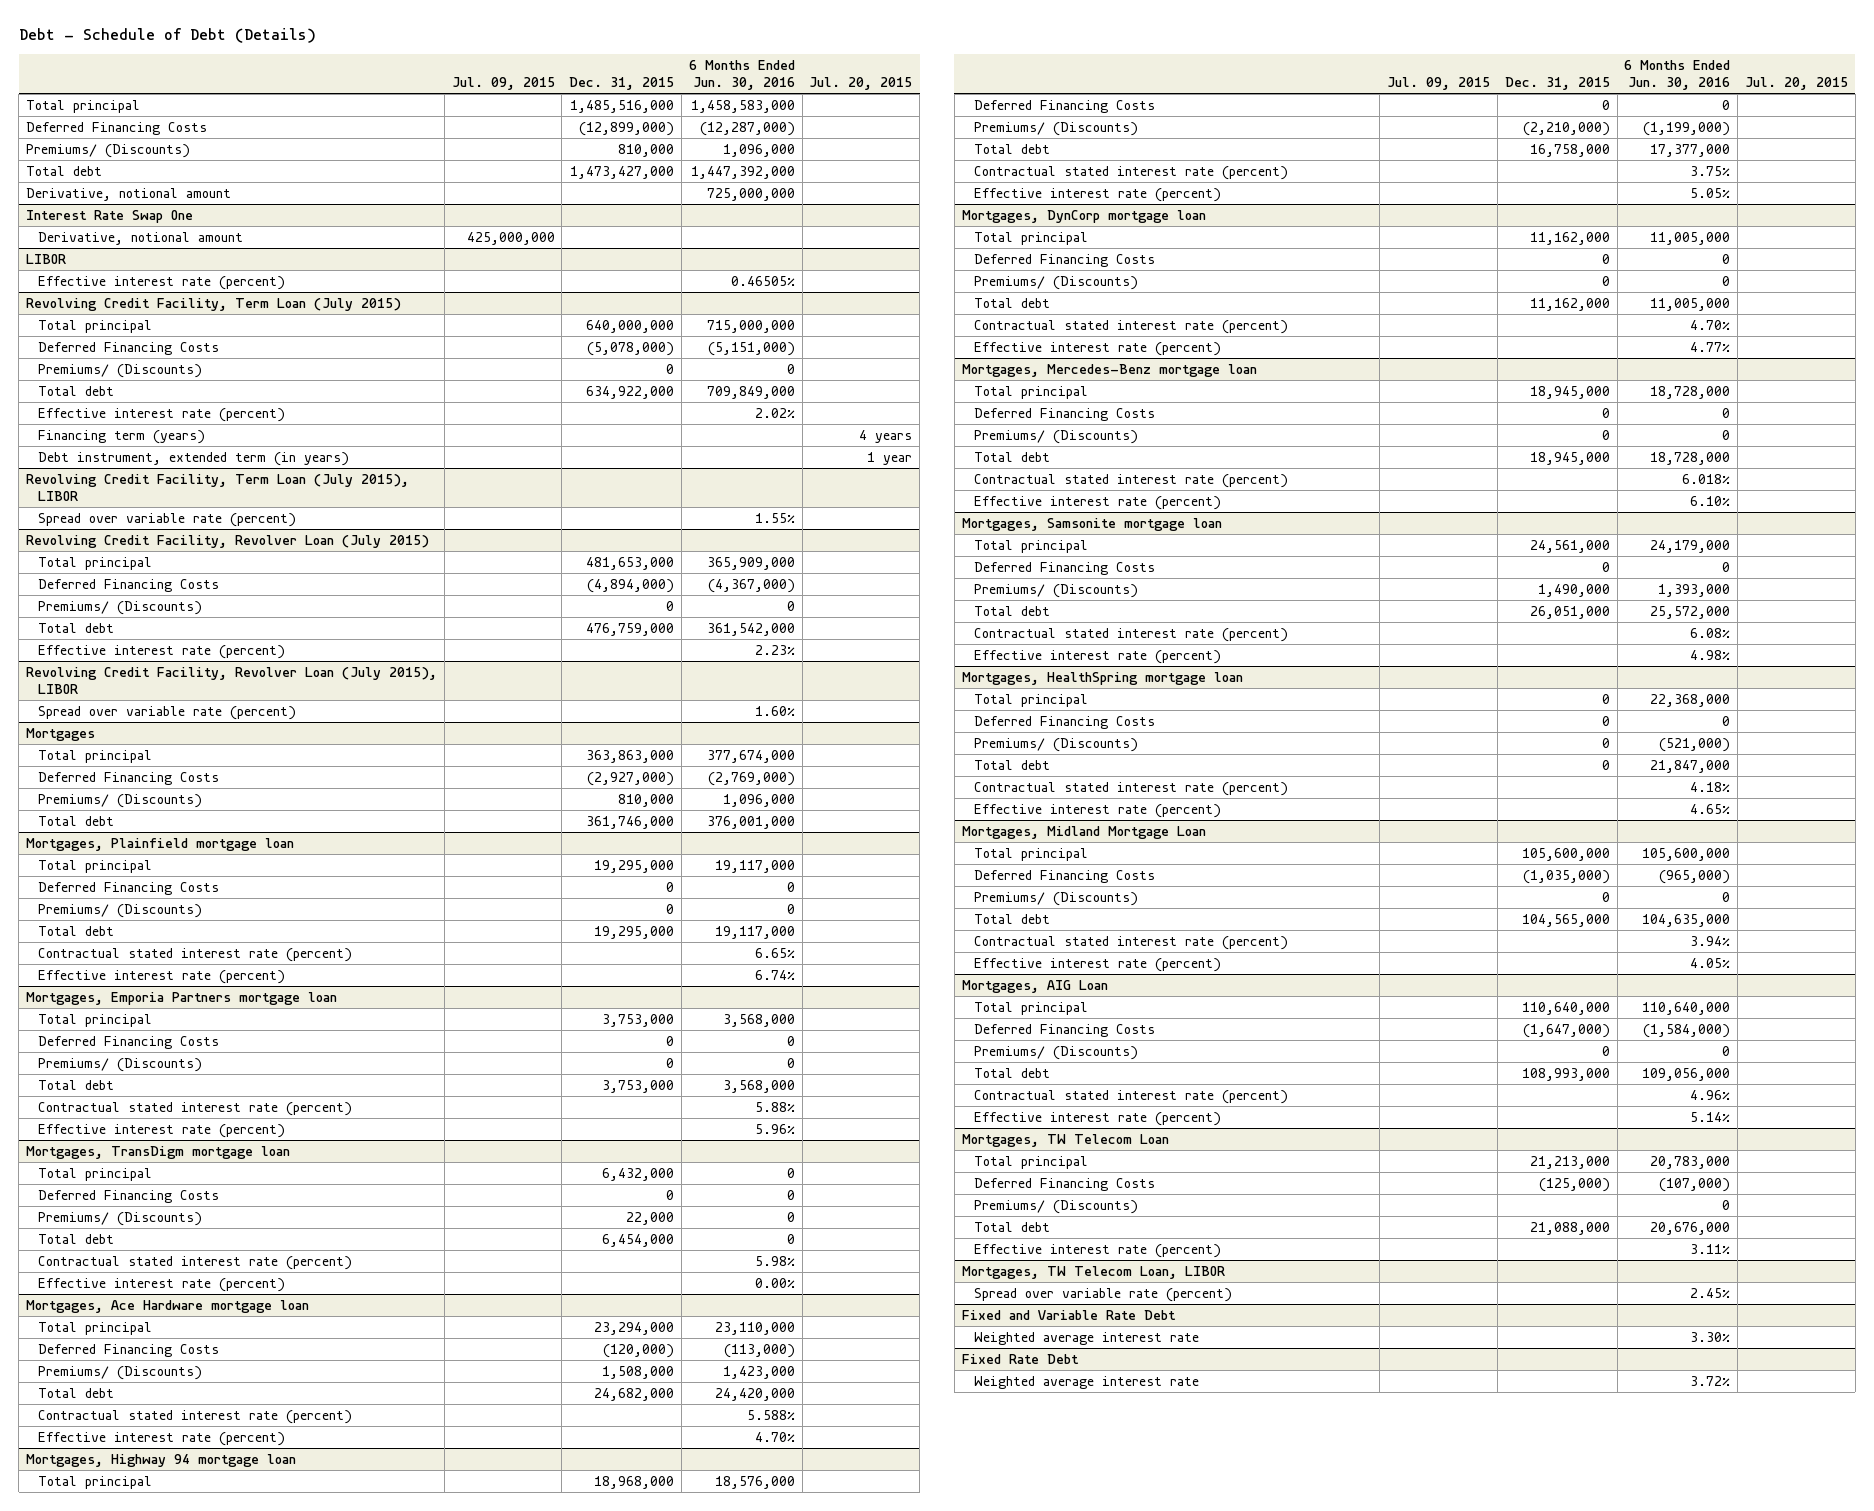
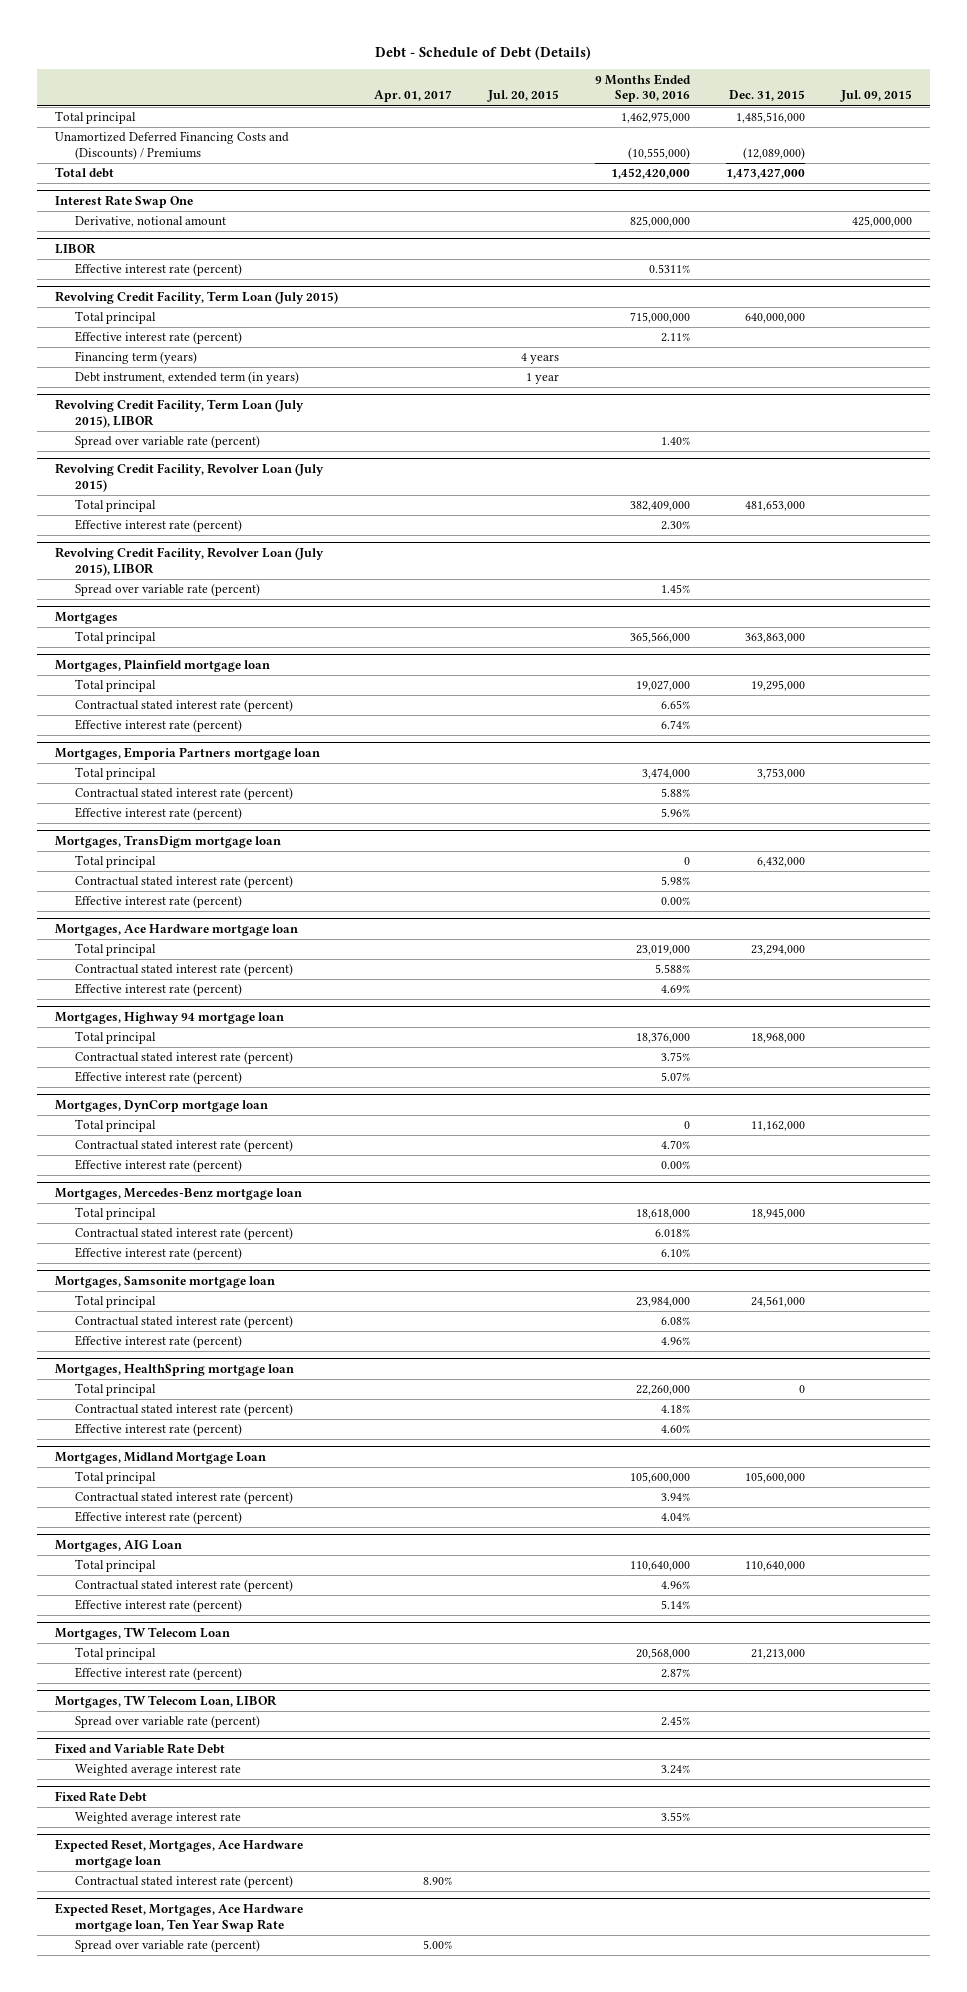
[688,59,795,91] 6 Months Ended Jun. 30, 2016 -> none
none -> [373,90,452,103] Apr. 01, 2017
none -> [595,73,692,103] 9 Months Ended Sep. 30, 2016
[25,121,207,135] Deferred Financing Costs -> none
[25,143,190,158] Premiums/ (Discounts) -> none
none -> [54,131,289,161] Unamortized Deferred Financing Costs and (Discounts) / Premiums
[25,187,231,201] Derivative, notional amount -> none
[38,341,220,355] Deferred Financing Costs -> none
[38,363,203,378] Premiums/ (Discounts) -> none
[38,385,115,396] Total debt -> none
[38,578,220,592] Deferred Financing Costs -> none
[38,600,203,615] Premiums/ (Discounts) -> none
[38,622,115,633] Total debt -> none
[38,771,220,785] Deferred Financing Costs -> none
[38,793,203,808] Premiums/ (Discounts) -> none
[38,815,115,826] Total debt -> none
[38,881,220,895] Deferred Financing Costs -> none
[38,903,203,918] Premiums/ (Discounts) -> none
[38,925,115,936] Total debt -> none
[38,1035,220,1049] Deferred Financing Costs -> none
[38,1057,203,1072] Premiums/ (Discounts) -> none
[38,1079,115,1090] Total debt -> none
[38,1189,220,1203] Deferred Financing Costs -> none
[38,1211,203,1226] Premiums/ (Discounts) -> none
[38,1233,115,1244] Total debt -> none
[38,1343,220,1357] Deferred Financing Costs -> none
[38,1365,203,1380] Premiums/ (Discounts) -> none
[38,1387,115,1398] Total debt -> none
[973,99,1155,113] Deferred Financing Costs -> none
[973,121,1138,136] Premiums/ (Discounts) -> none
[973,143,1050,154] Total debt -> none
[973,253,1155,267] Deferred Financing Costs -> none
[973,275,1138,290] Premiums/ (Discounts) -> none
[973,297,1050,308] Total debt -> none
[973,407,1155,421] Deferred Financing Costs -> none
[973,429,1138,444] Premiums/ (Discounts) -> none
[973,451,1050,462] Total debt -> none
[973,561,1155,575] Deferred Financing Costs -> none
[973,583,1138,598] Premiums/ (Discounts) -> none
[973,605,1050,616] Total debt -> none
[973,715,1155,729] Deferred Financing Costs -> none
[973,737,1138,752] Premiums/ (Discounts) -> none
[973,759,1050,770] Total debt -> none
[973,869,1155,883] Deferred Financing Costs -> none
[973,891,1138,906] Premiums/ (Discounts) -> none
[973,913,1050,924] Total debt -> none
[973,1023,1155,1037] Deferred Financing Costs -> none
[973,1045,1138,1060] Premiums/ (Discounts) -> none
[973,1067,1050,1078] Total debt -> none
[973,1177,1155,1191] Deferred Financing Costs -> none
[973,1199,1138,1214] Premiums/ (Discounts) -> none
[973,1221,1050,1232] Total debt -> none
none -> [54,1839,303,1868] Expected Reset, Mortgages, Ace Hardware mortgage loan
none -> [74,1875,293,1889] Contractual stated interest rate (percent)
none -> [54,1903,303,1932] Expected Reset, Mortgages, Ace Hardware mortgage loan, Ten Year Swap Rate
none -> [74,1939,260,1953] Spread over variable rate (percent)

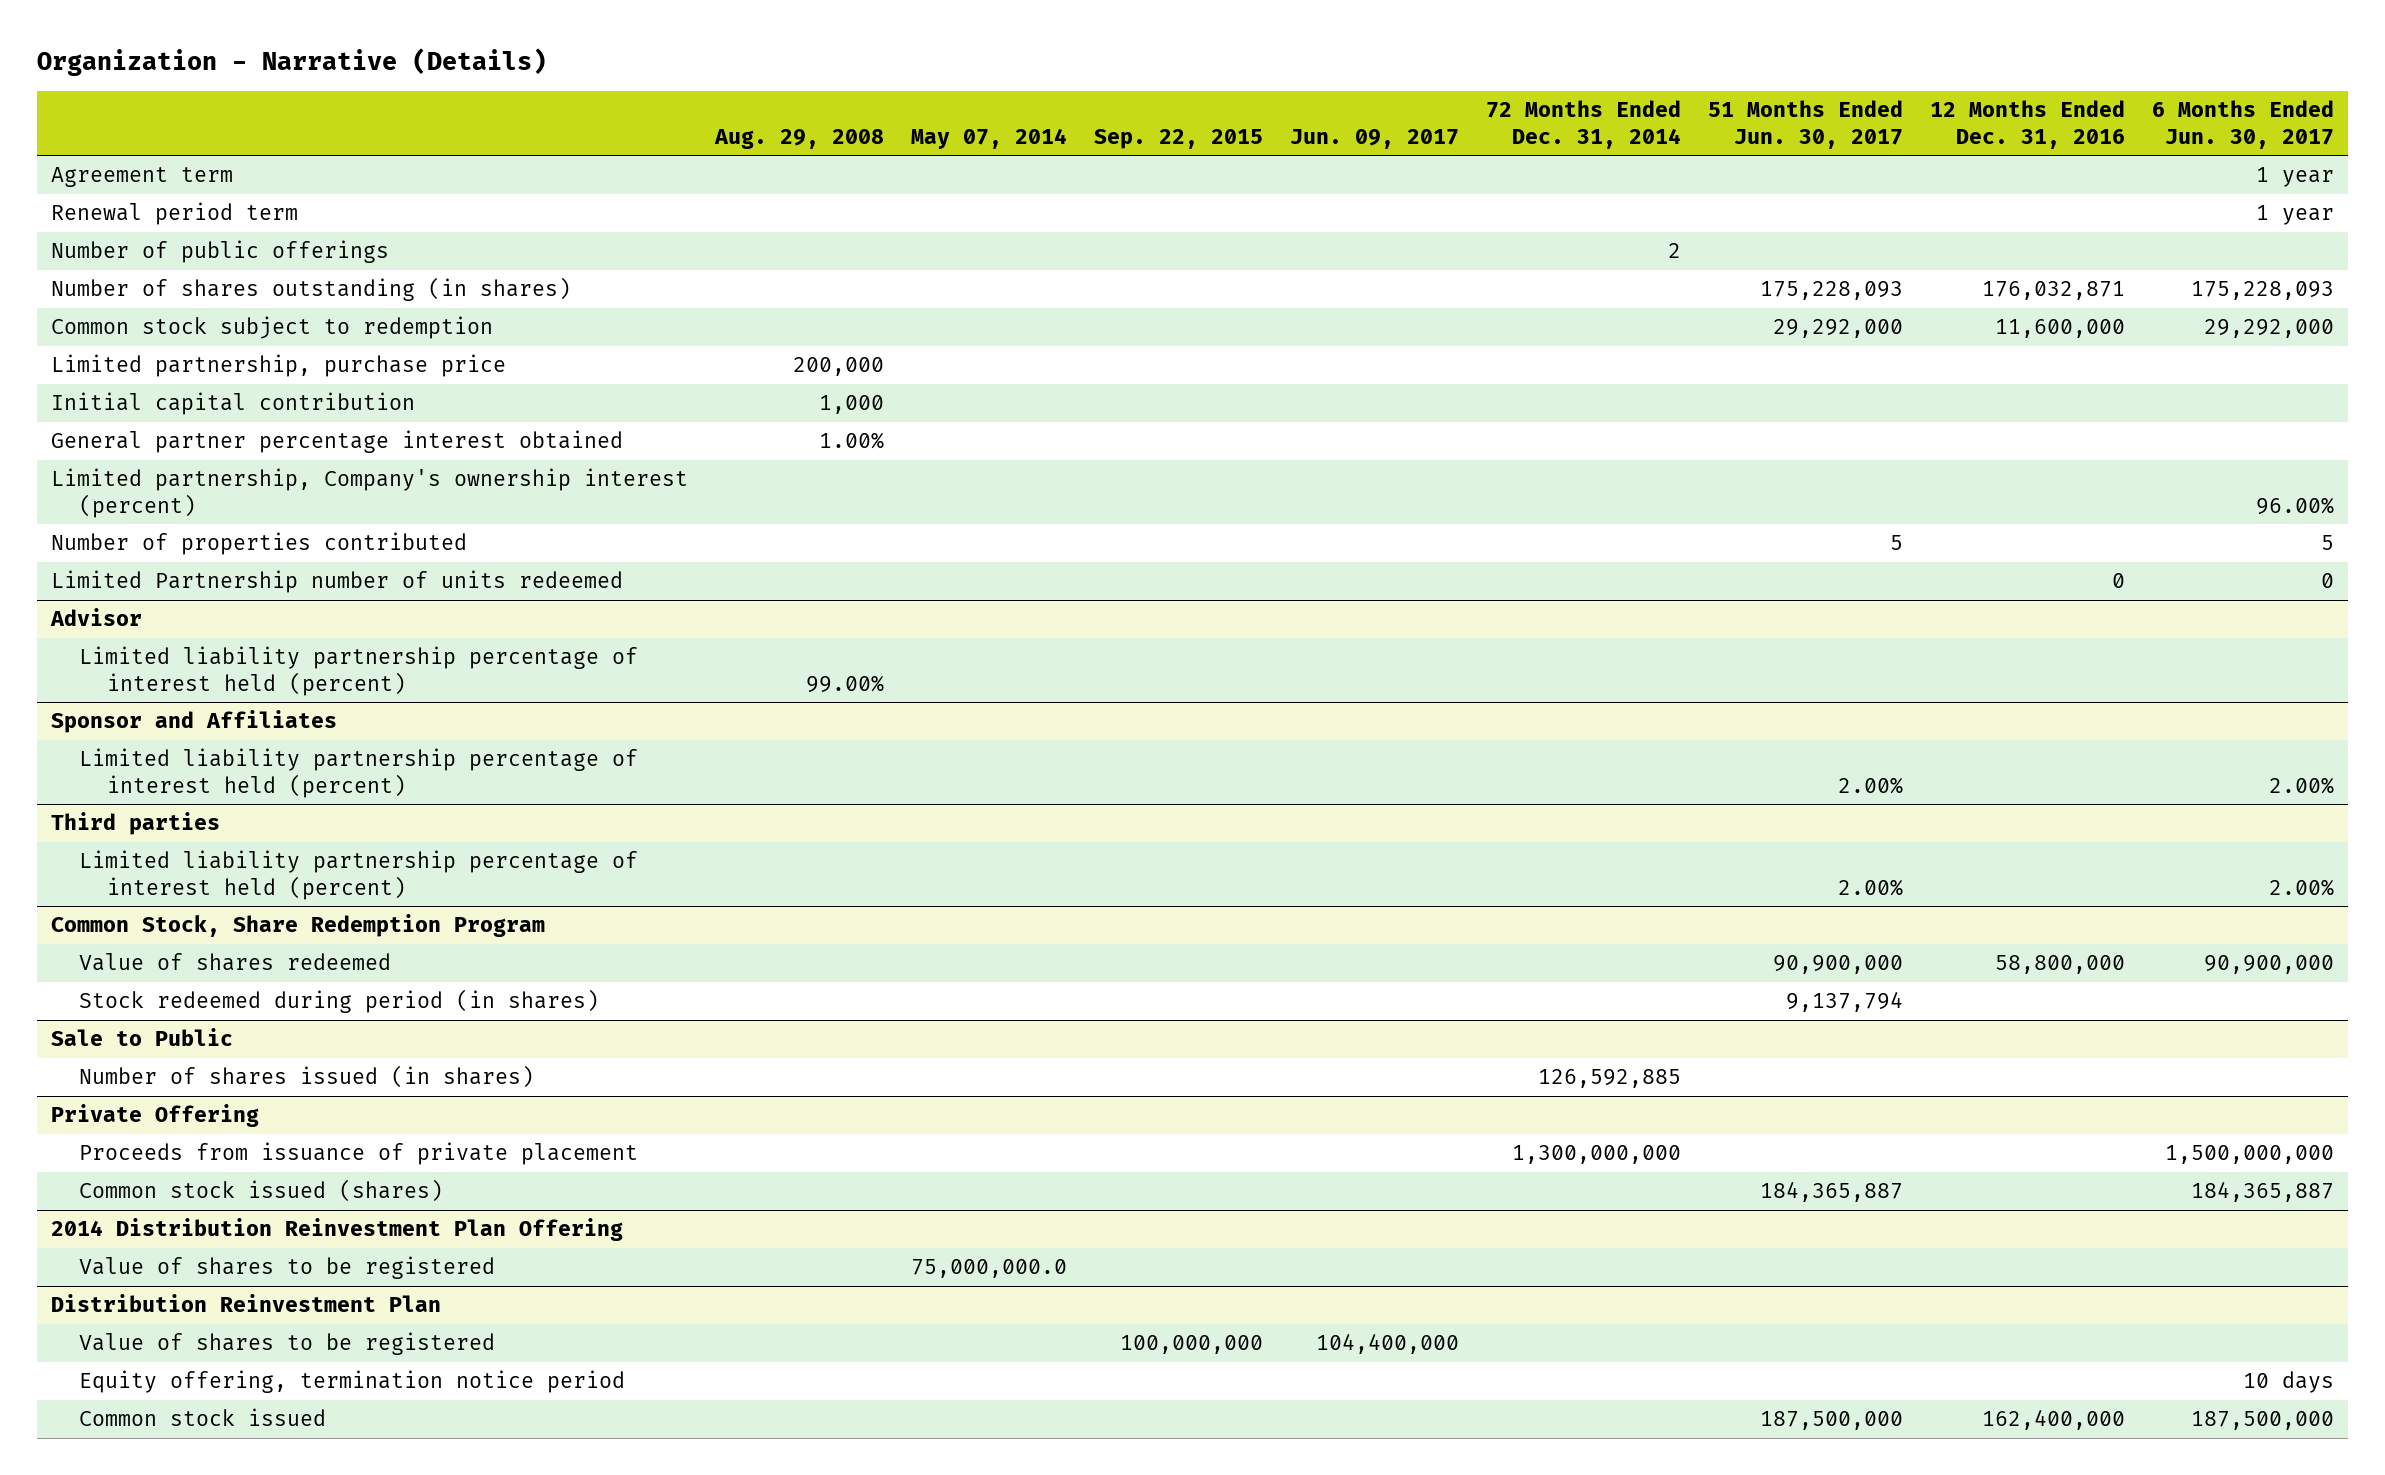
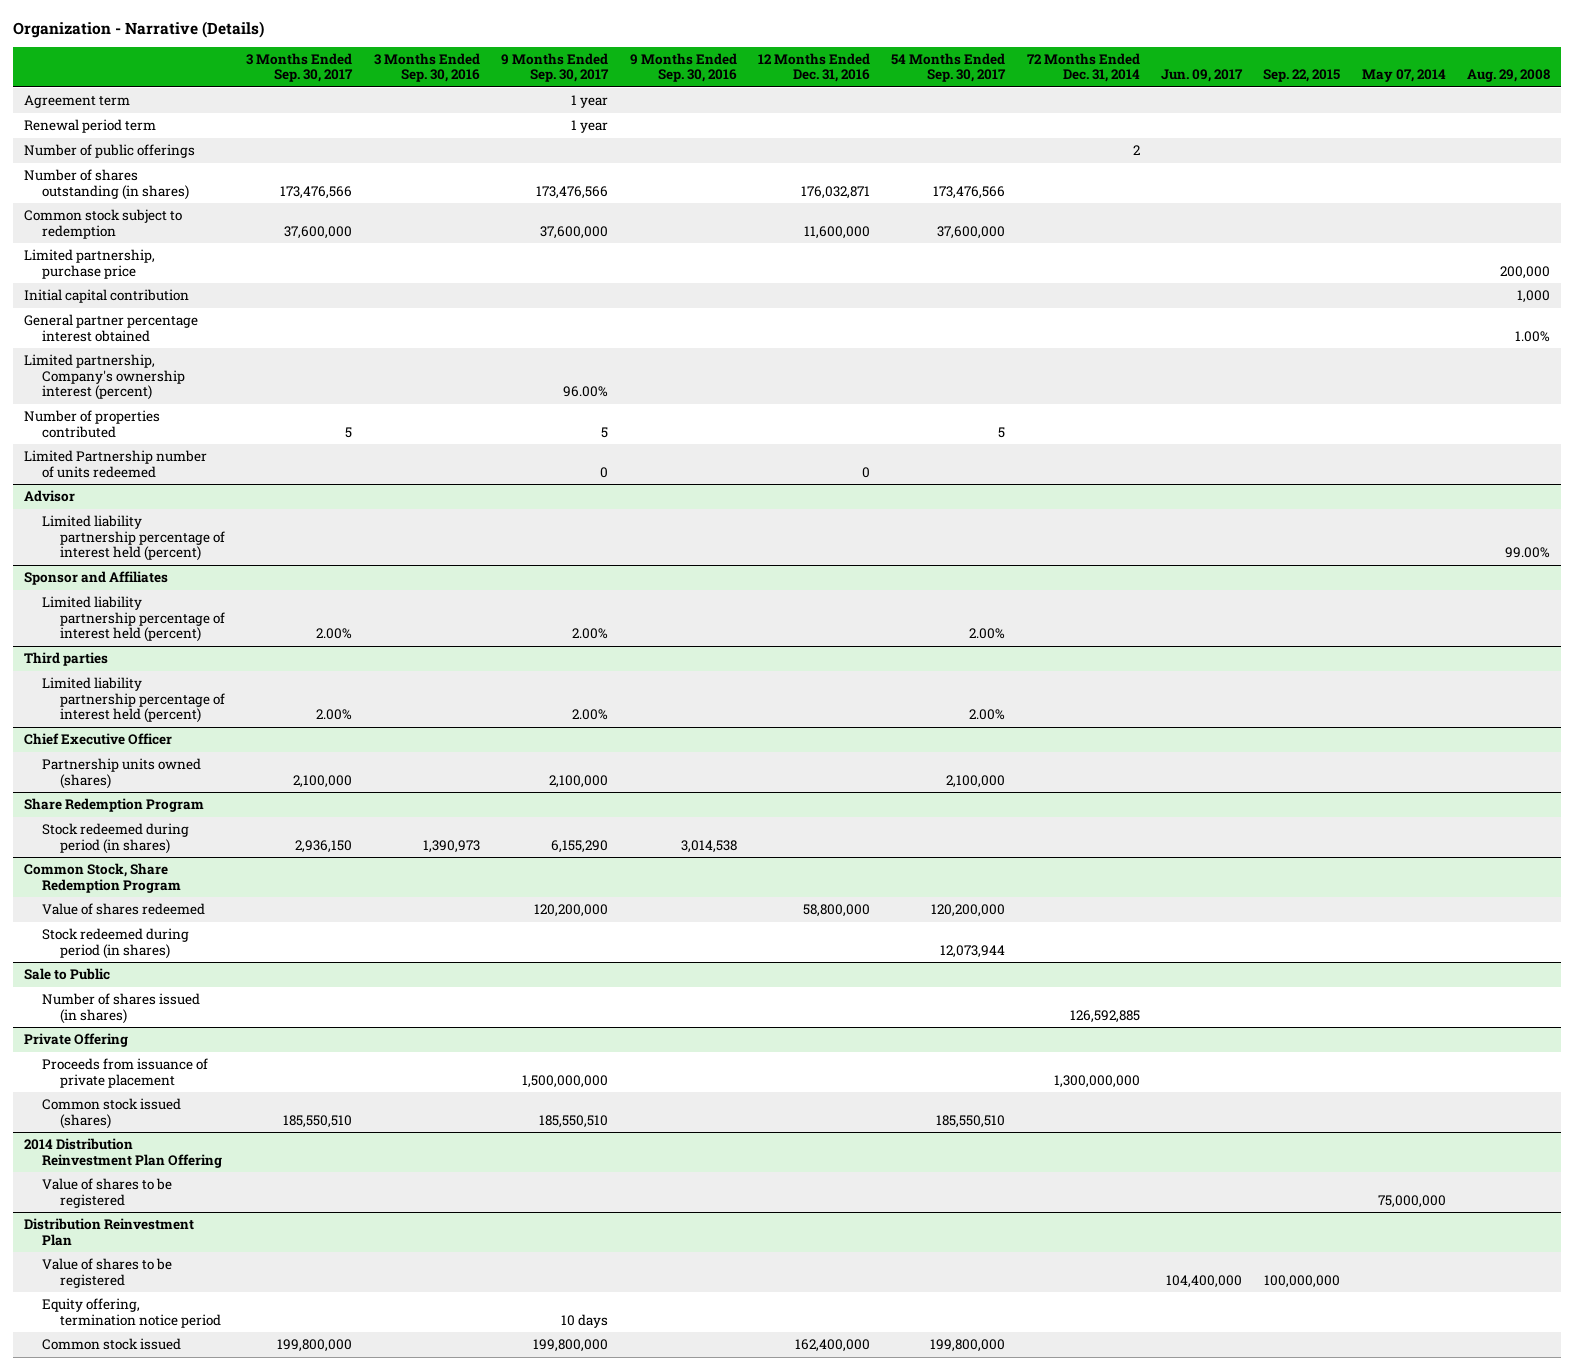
[1707,100,1903,149] 51 Months Ended Jun. 30, 2017 -> none
[2152,100,2335,149] 6 Months Ended Jun. 30, 2017 -> none
none -> [246,52,354,83] 3 Months Ended Sep. 30, 2017
none -> [373,52,480,83] 3 Months Ended Sep. 30, 2016
none -> [501,52,610,83] 9 Months Ended Sep. 30, 2017
none -> [629,52,737,83] 9 Months Ended Sep. 30, 2016
none -> [891,52,1007,83] 54 Months Ended Sep. 30, 2017
none -> [23,733,172,746] Chief Executive Officer
none -> [41,758,201,789] Partnership units owned (shares)
none -> [23,798,204,813] Share Redemption Program
none -> [41,823,189,854] Stock redeemed during period (in shares)
[910,1259,1067,1279] 75,000,000.0 -> [1377,1194,1446,1208] 75,000,000

